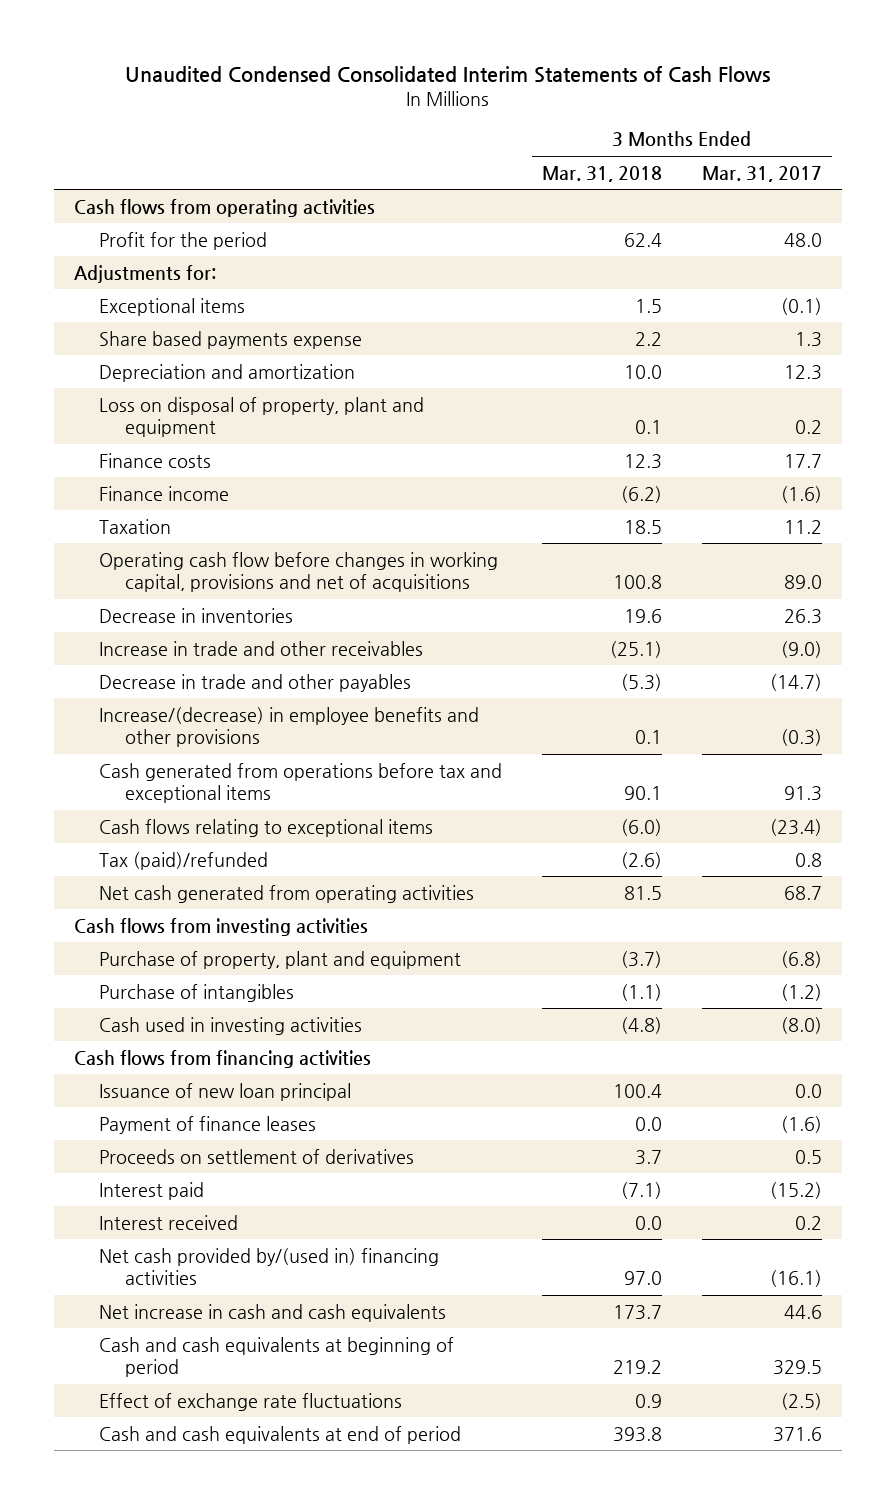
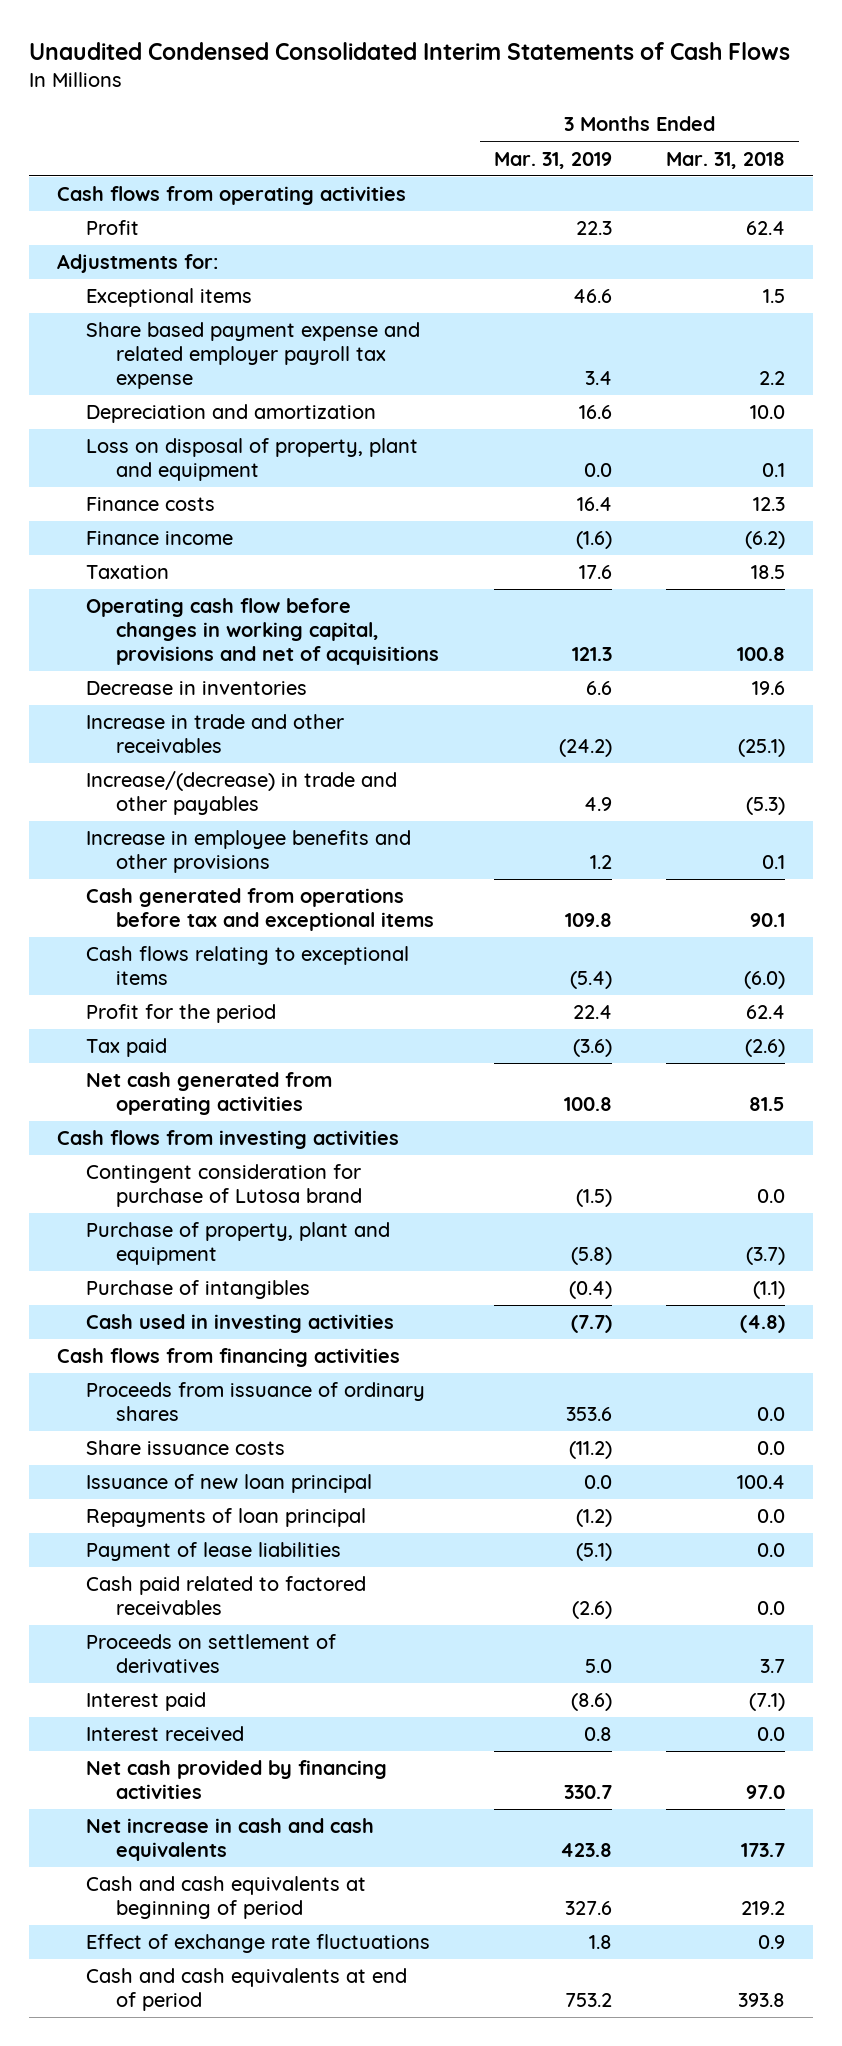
[702,165,823,182] Mar. 31, 2017 -> none
none -> [493,151,612,169] Mar. 31, 2019
none -> [86,220,140,236] Profit
[99,330,363,349] Share based payments expense -> [86,322,421,390] Share based payment expense and related employer payroll tax expense
[99,673,412,692] Decrease in trade and other payables -> [86,771,398,816] Increase/(decrease) in trade and other payables
[99,706,480,748] Increase/(decrease) in employee benefits and other provisions -> [86,830,412,874] Increase in employee benefits and other provisions
[99,231,268,250] Profit for the period -> [86,1004,277,1024] Profit for the period
[99,851,269,870] Tax (paid)/refunded -> [86,1038,168,1058] Tax paid
none -> [86,1164,363,1208] Contingent consideration for purchase of Lutosa brand
none -> [86,1382,426,1422] Proceeds from issuance of ordinary shares
none -> [86,1440,286,1456] Share issuance costs
none -> [86,1508,367,1528] Repayments of loan principal
[99,1115,317,1134] Payment of finance leases -> [86,1542,342,1562] Payment of lease liabilities
none -> [86,1576,367,1616] Cash paid related to factored receivables
[99,1247,440,1286] Net cash provided by/(used in) financing activities -> [86,1760,388,1800] Net cash provided by financing activities

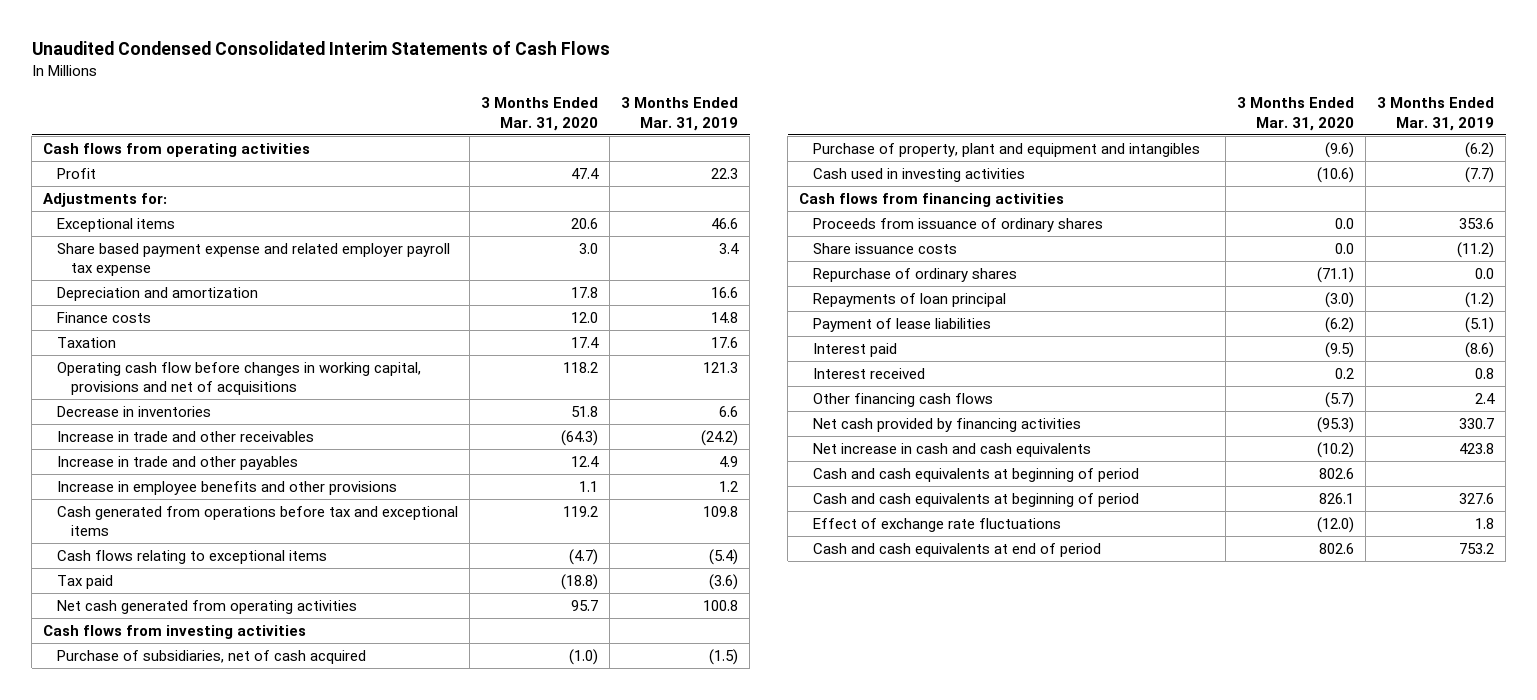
[666,151,786,169] Mar. 31, 2018 -> none
none -> [481,97,599,131] 3 Months Ended Mar. 31, 2020
[86,438,419,482] Loss on disposal of property, plant and equipment -> none
[86,531,234,546] Finance income -> none
[576,497,612,512] 16.4 -> [711,311,739,323] 14.8
[86,771,398,816] Increase/(decrease) in trade and other payables -> [57,455,299,470] Increase in trade and other payables
[86,1004,277,1024] Profit for the period -> none
[86,1164,363,1208] Contingent consideration for purchase of Lutosa brand -> none
[86,1280,311,1300] Purchase of intangibles -> none
none -> [57,649,367,664] Purchase of subsidiaries, net of cash acquired
[86,1222,391,1266] Purchase of property, plant and equipment -> [812,142,1200,157] Purchase of property, plant and equipment and intangibles
[570,1247,612,1266] (5.8) -> [1464,141,1494,158] (6.2)
[86,1474,373,1494] Issuance of new loan principal -> none
none -> [812,267,1017,282] Repurchase of ordinary shares
[86,1576,367,1616] Cash paid related to factored receivables -> none
[86,1634,337,1674] Proceeds on settlement of derivatives -> none
none -> [812,392,993,407] Other financing cash flows
none -> [812,467,1139,482] Cash and cash equivalents at beginning of period

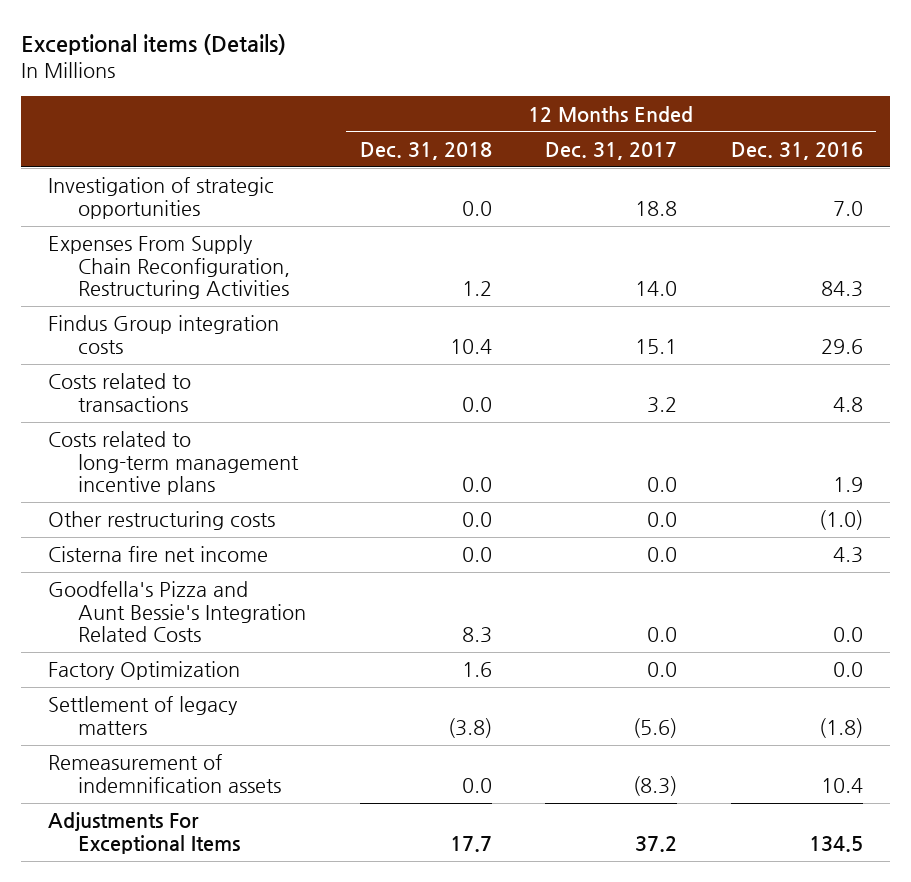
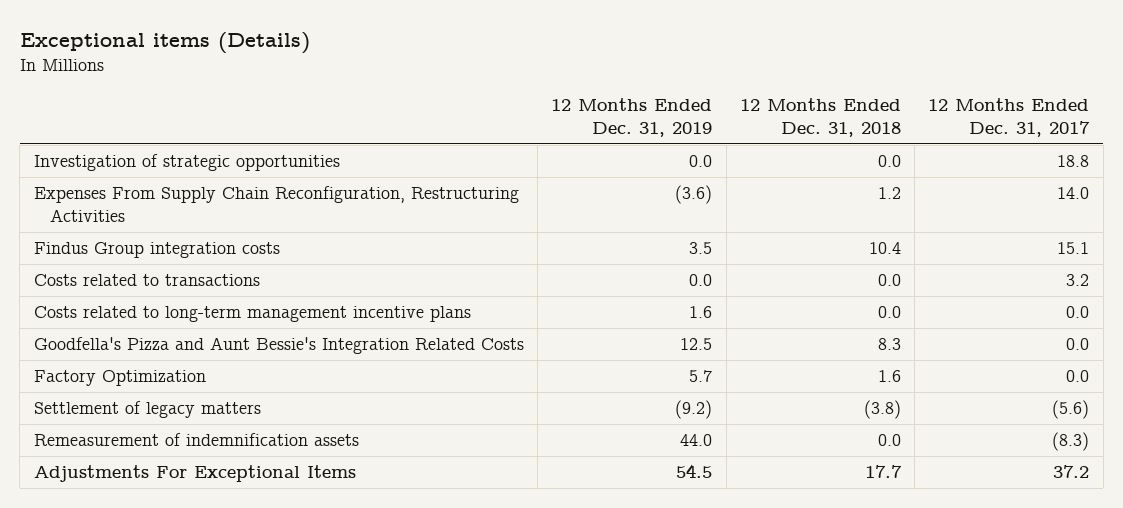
[730,141,863,160] Dec. 31, 2016 -> none
none -> [551,98,713,137] 12 Months Ended Dec. 31, 2019
[47,511,275,531] Other restructuring costs -> none
[47,546,268,563] Cisterna fire net income -> none

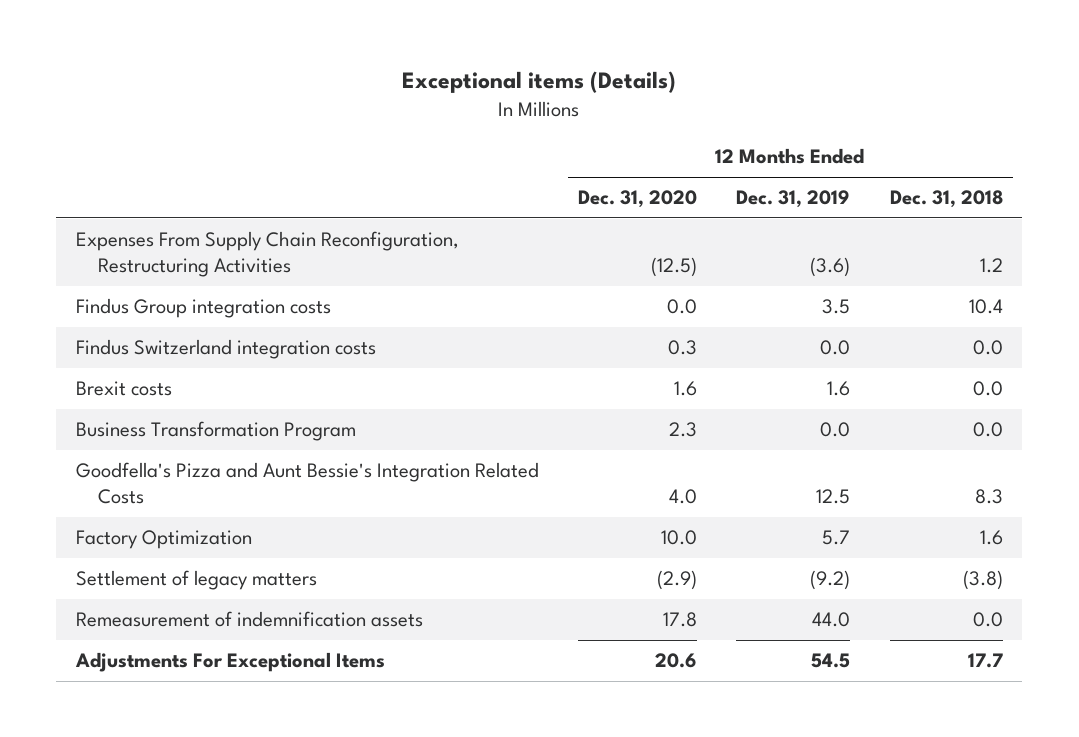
[928,98,1091,137] 12 Months Ended Dec. 31, 2017 -> none
none -> [578,190,698,209] Dec. 31, 2020
[33,154,340,172] Investigation of strategic opportunities -> none
[33,274,260,287] Costs related to transactions -> none
[33,306,471,323] Costs related to long-term management incentive plans -> none
none -> [75,339,376,360] Findus Switzerland integration costs
none -> [75,381,172,397] Brexit costs
none -> [75,421,356,442] Business Transformation Program

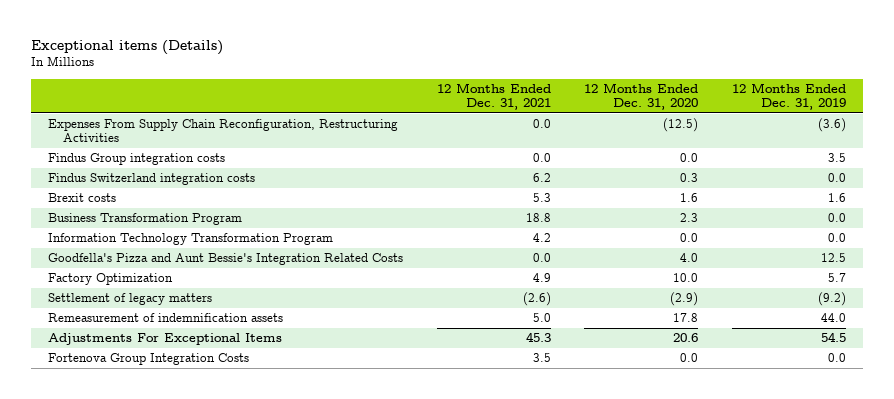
[889,190,1003,209] Dec. 31, 2018 -> none
none -> [436,82,551,111] 12 Months Ended Dec. 31, 2021
none -> [47,233,333,246] Information Technology Transformation Program
none -> [47,353,249,366] Fortenova Group Integration Costs

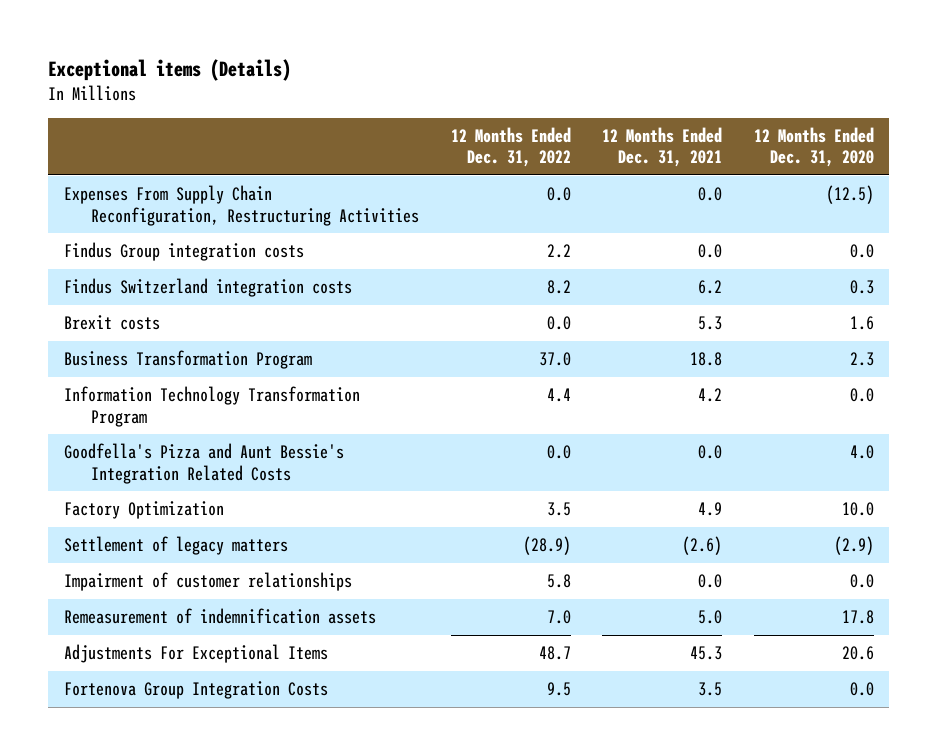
[732,82,847,111] 12 Months Ended Dec. 31, 2019 -> none
none -> [450,126,571,168] 12 Months Ended Dec. 31, 2022
none -> [63,572,352,592] Impairment of customer relationships

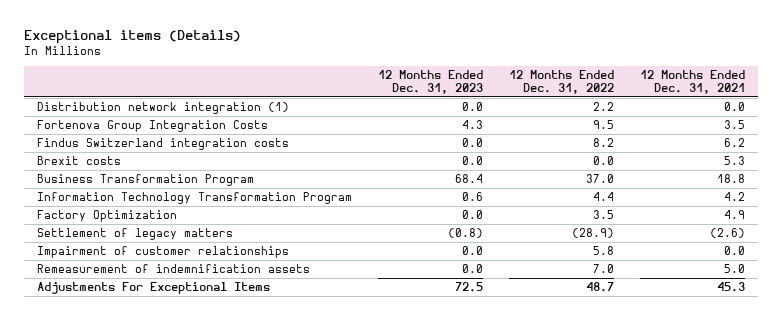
[753,126,874,168] 12 Months Ended Dec. 31, 2020 -> none
none -> [377,69,483,94] 12 Months Ended Dec. 31, 2023
[63,185,420,226] Expenses From Supply Chain Reconfiguration, Restructuring Activities -> none
[63,242,304,262] Findus Group integration costs -> [36,102,289,115] Distribution network integration (1)
[63,681,328,700] Fortenova Group Integration Costs -> [36,120,268,133] Fortenova Group Integration Costs
[63,443,344,484] Goodfella's Pizza and Aunt Bessie's Integration Related Costs -> none

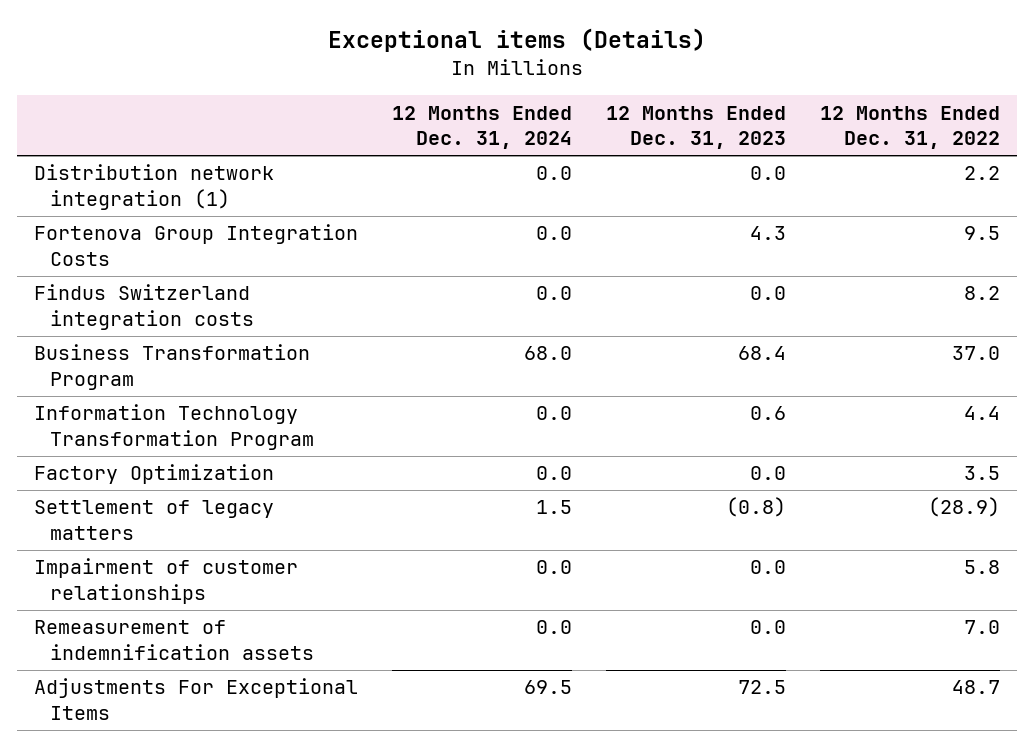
[640,69,746,94] 12 Months Ended Dec. 31, 2021 -> none
none -> [391,105,572,150] 12 Months Ended Dec. 31, 2024
[36,156,121,166] Brexit costs -> none

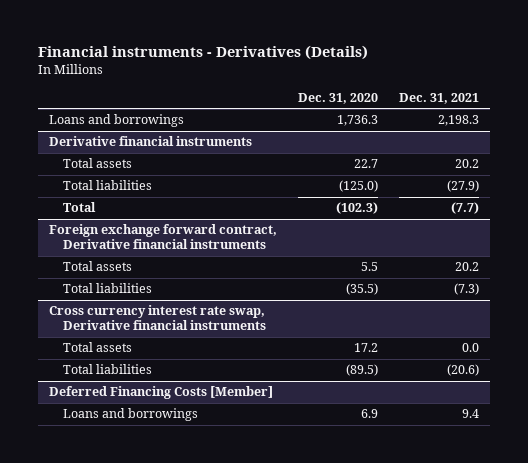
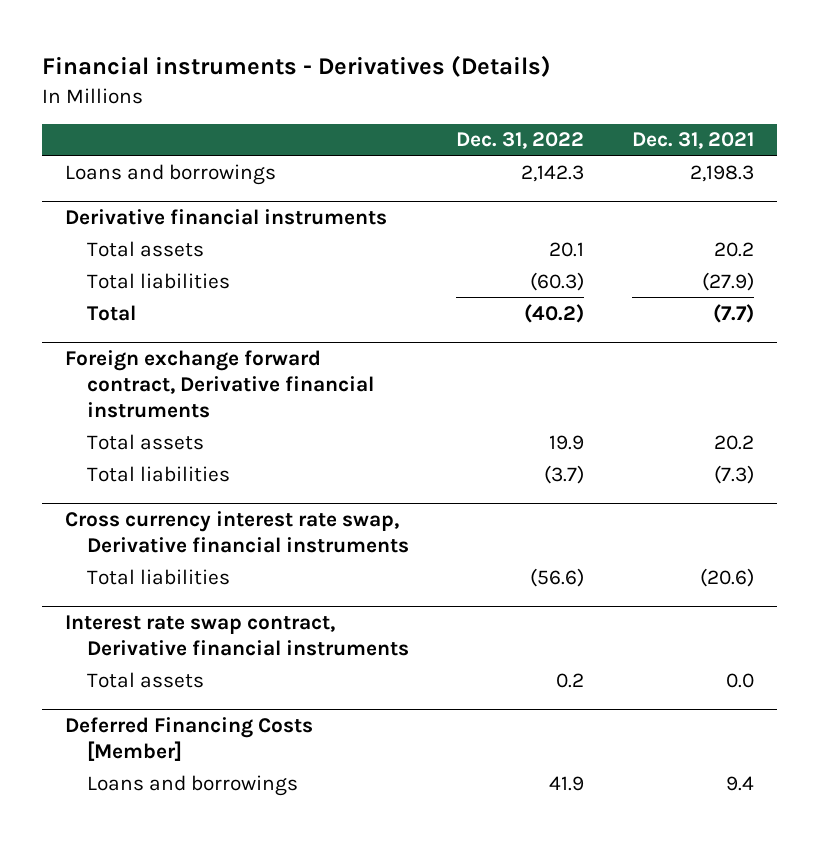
[297,92,378,104] Dec. 31, 2020 -> none
none -> [456,132,585,150] Dec. 31, 2022
[62,342,132,353] Total assets -> none
none -> [65,614,409,656] Interest rate swap contract, Derivative financial instruments
none -> [86,671,204,688] Total assets

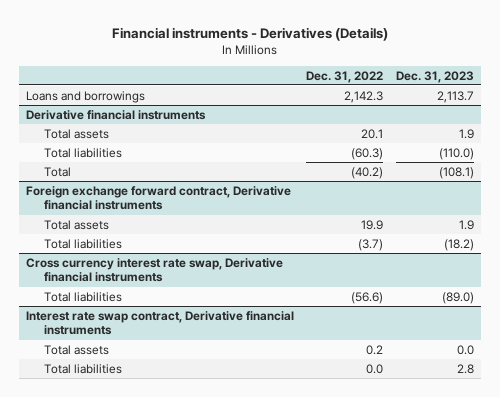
[631,132,754,150] Dec. 31, 2021 -> none
none -> [396,70,475,83] Dec. 31, 2023
[65,716,314,761] Deferred Financing Costs [Member] -> none
[86,774,298,796] Loans and borrowings -> none
none -> [43,363,122,374] Total liabilities

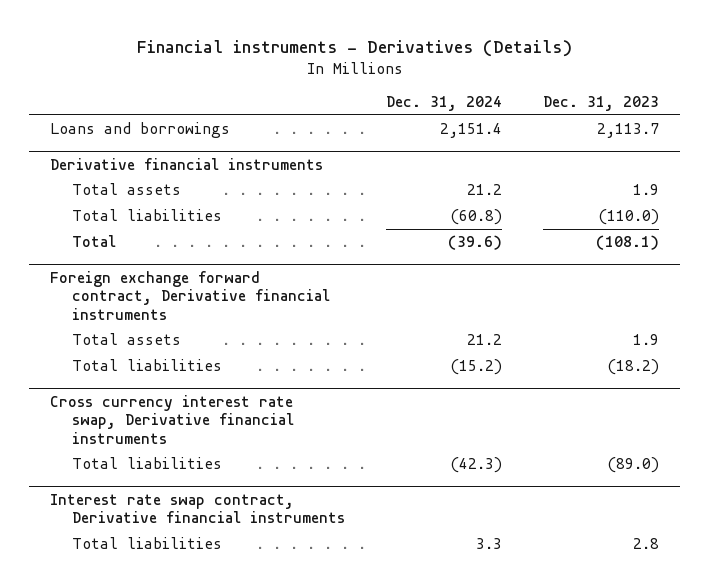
[306,70,384,83] Dec. 31, 2022 -> none
none -> [386,96,503,112] Dec. 31, 2024
[43,344,109,355] Total assets -> none

